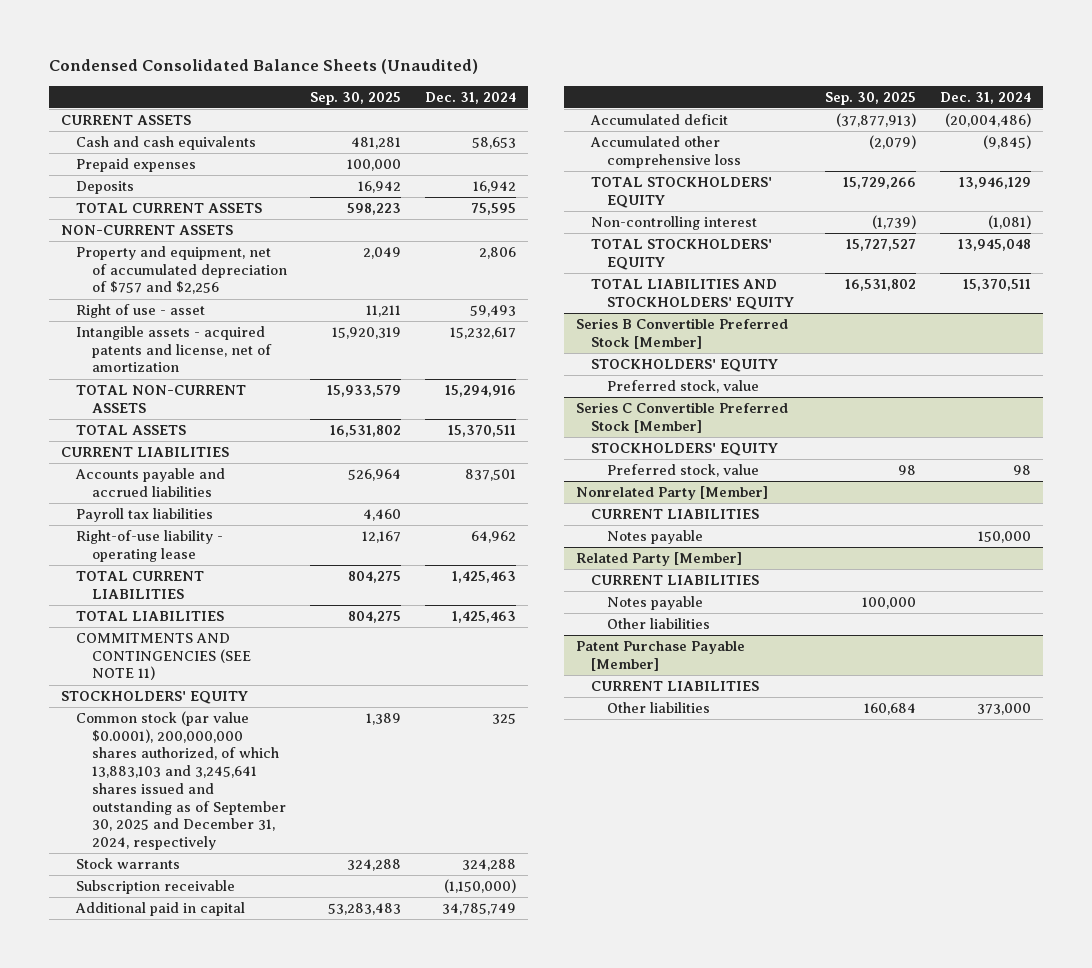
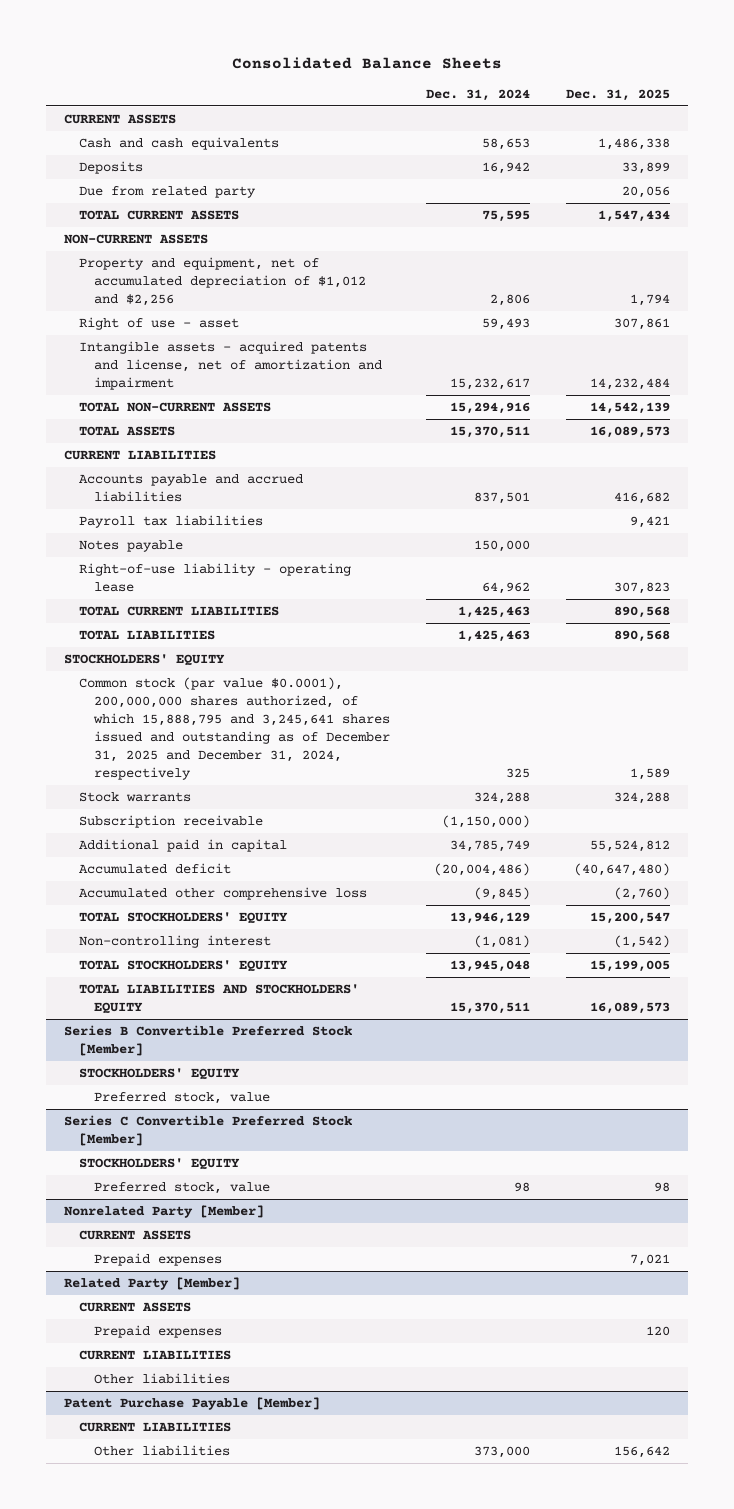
[48,59,478,75] Condensed Consolidated Balance Sheets (Unaudited) -> [232,56,503,69] Consolidated Balance Sheets
[310,91,402,105] Sep. 30, 2025 -> none
none -> [566,88,671,101] Dec. 31, 2025
[76,158,197,173] Prepaid expenses -> none
none -> [79,185,257,198] Due from related party
[76,246,287,295] Property and equipment, net of accumulated depreciation of $757 and $2,256 -> [79,256,367,306] Property and equipment, net of accumulated depreciation of $1,012 and $2,256
[76,326,272,373] Intangible assets - acquired patents and license, net of amortization -> [79,340,383,390] Intangible assets - acquired patents and license, net of amortization and impairment
none -> [79,539,184,552] Notes payable
[76,633,251,681] COMMITMENTS AND CONTINGENCIES (SEE NOTE 11) -> none
[76,711,286,850] Common stock (par value $0.0001), 200,000,000 shares authorized, of which 13,883,103 and 3,245,641 shares issued and outstanding as of September 30, 2025 and December 31, 2024, respectively -> [79,676,391,780] Common stock (par value $0.0001), 200,000,000 shares authorized, of which 15,888,795 and 3,245,641 shares issued and outstanding as of December 31, 2025 and December 31, 2024, respectively
[591,509,760,520] CURRENT LIABILITIES -> none
[606,530,703,545] Notes payable -> none
none -> [79,1229,192,1240] CURRENT ASSETS
none -> [94,1252,223,1266] Prepaid expenses
none -> [79,1301,192,1312] CURRENT ASSETS
none -> [94,1324,223,1338] Prepaid expenses
[606,596,703,611] Notes payable -> none

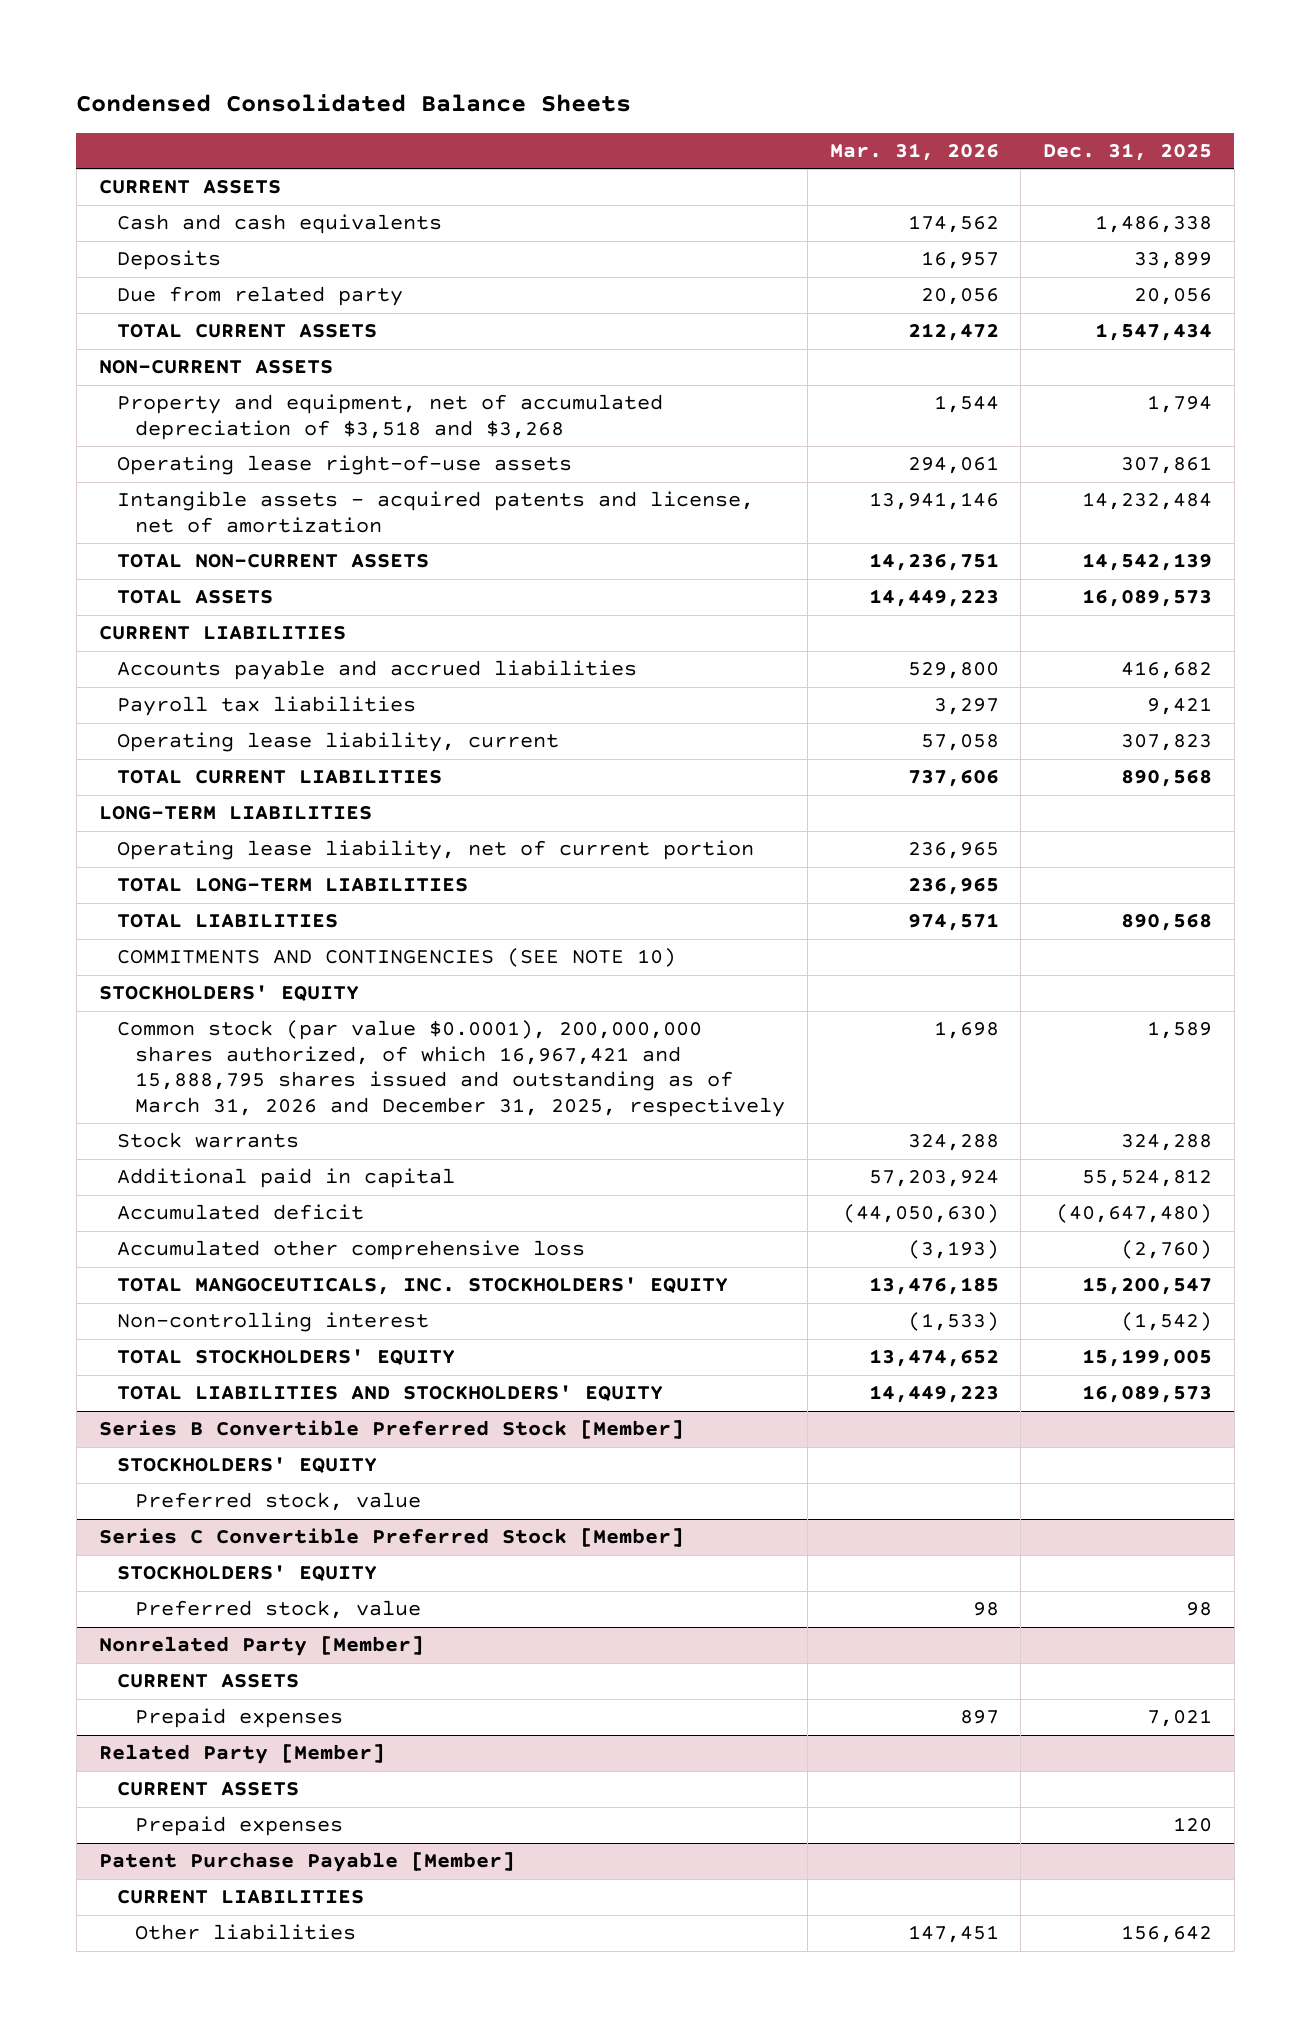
[232,56,503,69] Consolidated Balance Sheets -> [76,93,632,112] Condensed Consolidated Balance Sheets
[426,88,531,101] Dec. 31, 2024 -> none
none -> [829,142,999,161] Mar. 31, 2026
[79,256,367,306] Property and equipment, net of accumulated depreciation of $1,012 and $2,256 -> [116,394,663,440] Property and equipment, net of accumulated depreciation of $3,518 and $3,268
[79,316,240,330] Right of use - asset -> [116,455,572,476] Operating lease right-of-use assets
[79,340,383,390] Intangible assets - acquired patents and license, net of amortization and impairment -> [116,491,754,533] Intangible assets - acquired patents and license, net of amortization
[79,539,184,552] Notes payable -> none
[79,562,352,592] Right-of-use liability - operating lease -> [116,732,559,753] Operating lease liability, current
none -> [98,806,372,821] LONG-TERM LIABILITIES
none -> [116,840,754,861] Operating lease liability, net of current portion
none -> [116,878,468,893] TOTAL LONG-TERM LIABILITIES
none -> [116,948,676,968] COMMITMENTS AND CONTINGENCIES (SEE NOTE 10)
[79,676,391,780] Common stock (par value $0.0001), 200,000,000 shares authorized, of which 15,888,795 and 3,245,641 shares issued and outstanding as of December 31, 2025 and December 31, 2024, respectively -> [116,1020,786,1117] Common stock (par value $0.0001), 200,000,000 shares authorized, of which 16,967,421 and 15,888,795 shares issued and outstanding as of March 31, 2026 and December 31, 2025, respectively
[79,814,264,828] Subscription receivable -> none
[79,911,289,924] TOTAL STOCKHOLDERS' EQUITY -> [116,1277,728,1296] TOTAL MANGOCEUTICALS, INC. STOCKHOLDERS' EQUITY
[79,1349,232,1360] CURRENT LIABILITIES -> none
[94,1372,231,1384] Other liabilities -> none

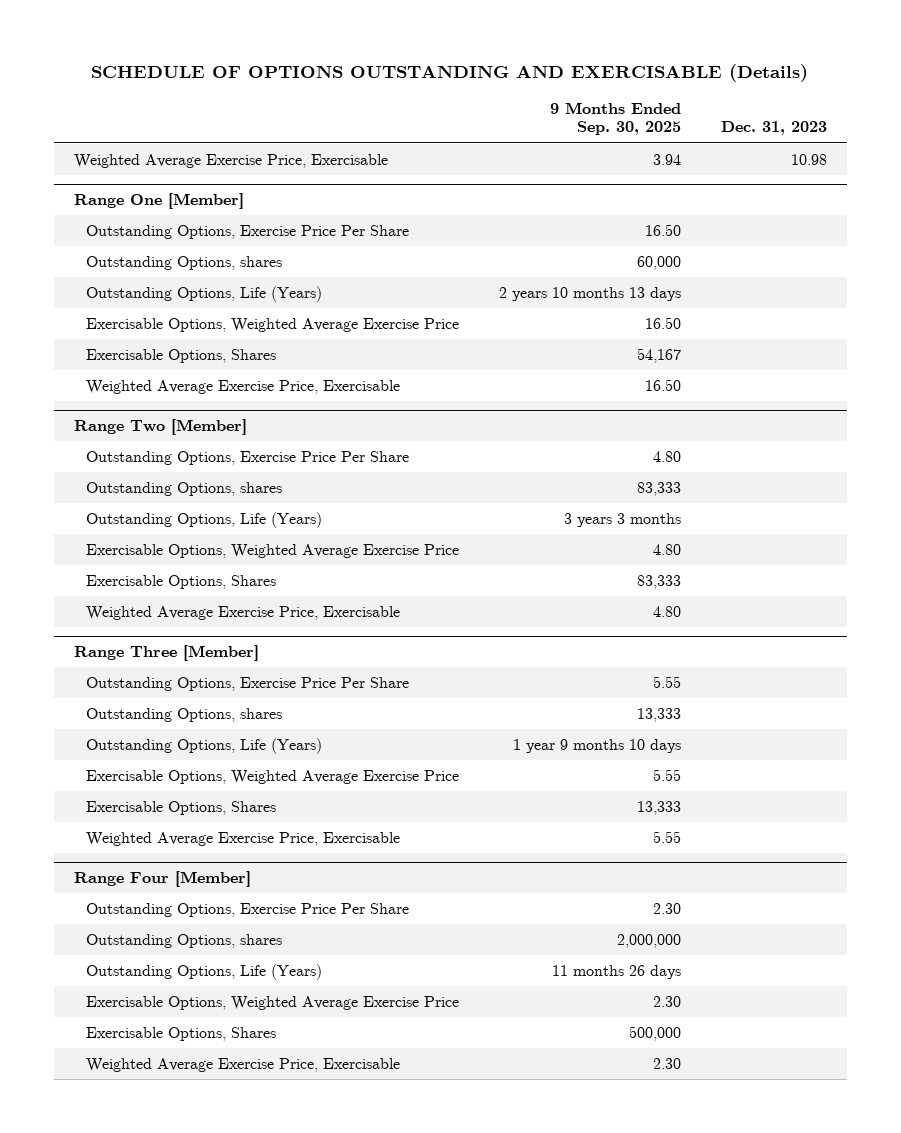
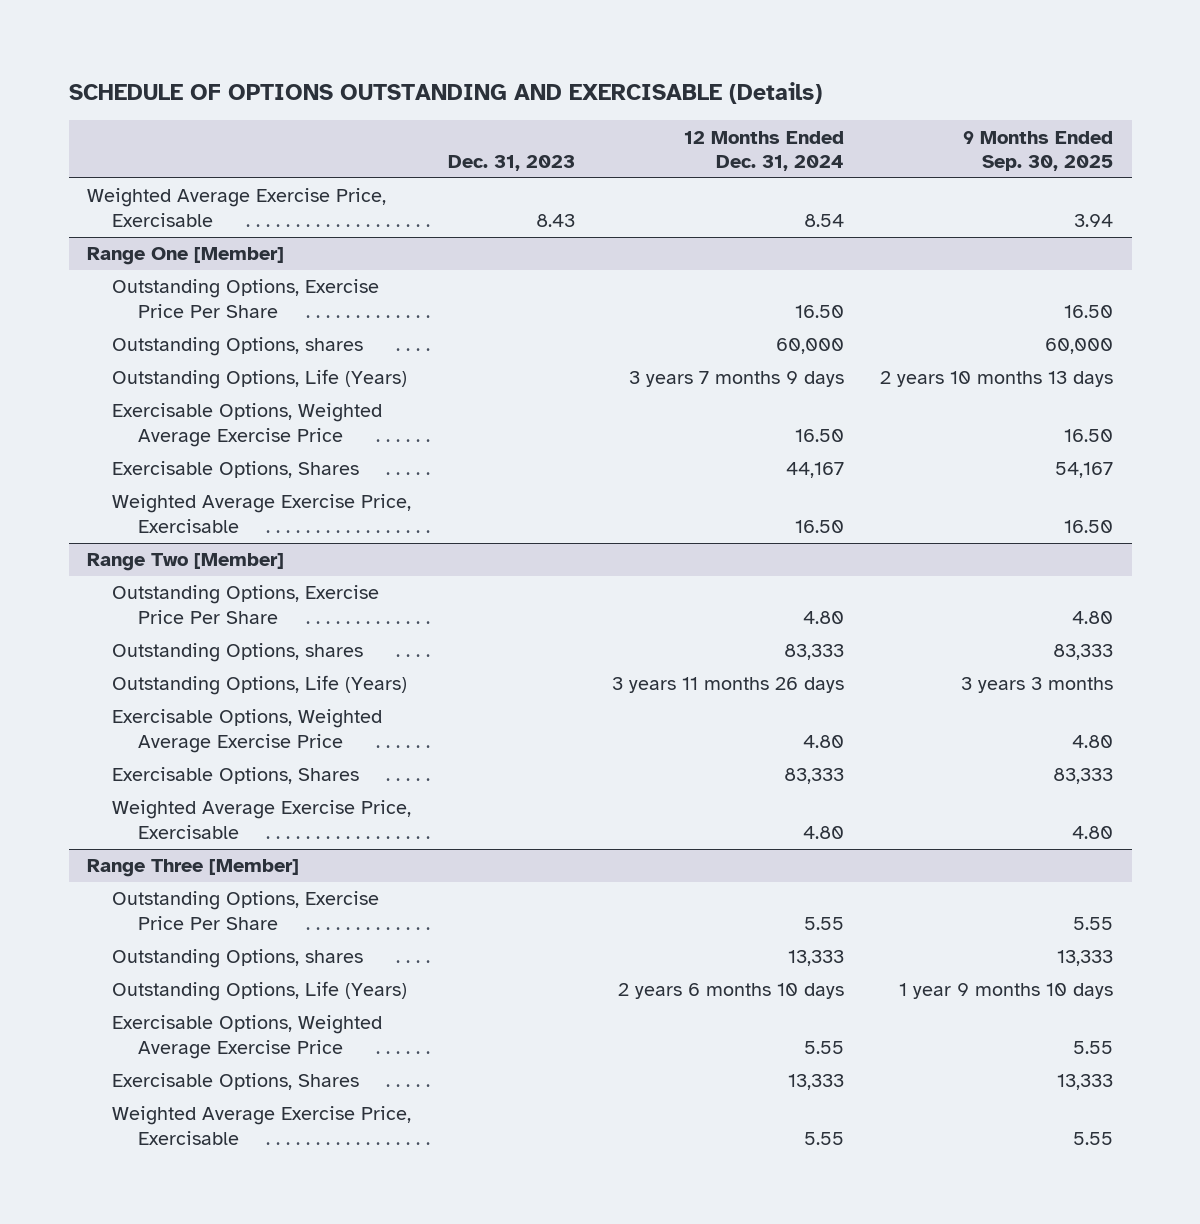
none -> [683,130,844,172] 12 Months Ended Dec. 31, 2024
[790,153,827,165] 10.98 -> [536,213,576,227] 8.43
[73,870,251,887] Range Four [Member] -> none
[85,902,409,917] Outstanding Options, Exercise Price Per Share -> none
[85,933,282,948] Outstanding Options, shares -> none
[85,963,322,980] Outstanding Options, Life (Years) -> none
[85,995,459,1010] Exercisable Options, Weighted Average Exercise Price -> none
[85,1026,276,1041] Exercisable Options, Shares -> none
[85,1057,400,1072] Weighted Average Exercise Price, Exercisable -> none

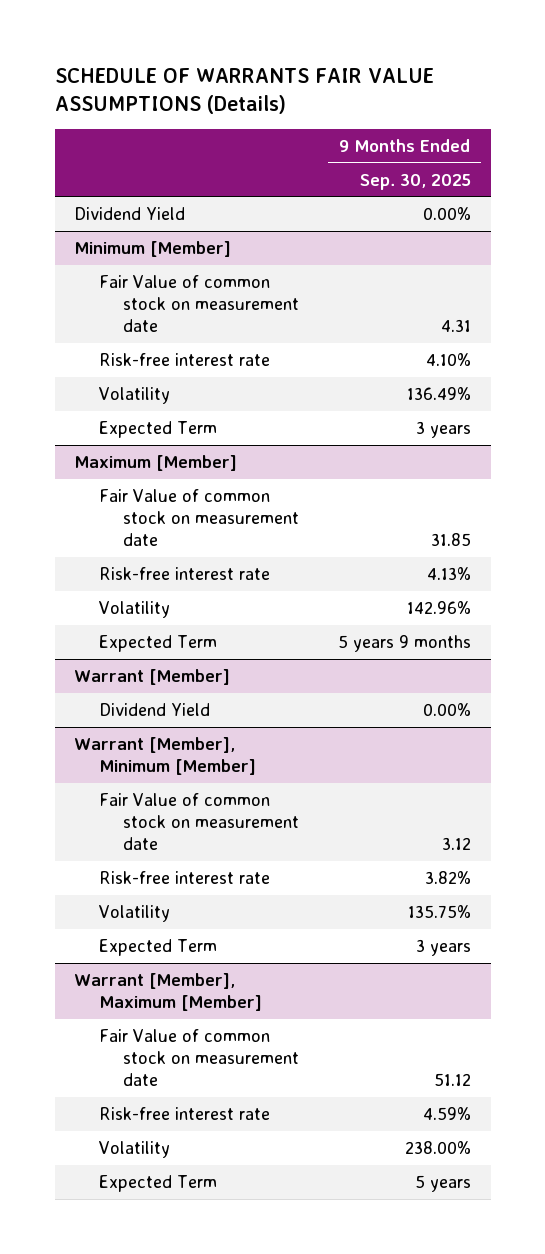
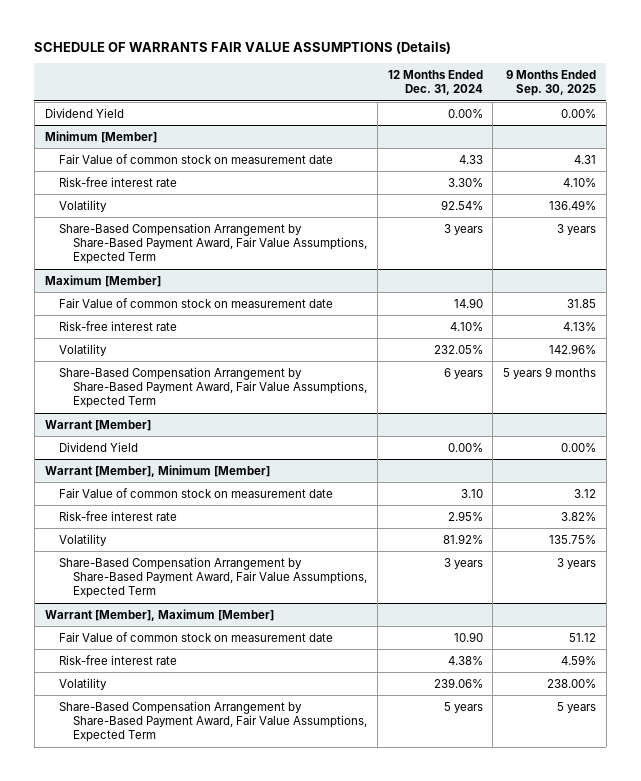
none -> [387,69,483,96] 12 Months Ended Dec. 31, 2024
[98,420,217,438] Expected Term -> [59,222,368,265] Share-Based Compensation Arrangement by Share-Based Payment Award, Fair Value Assumptions, Expected Term
[98,634,217,652] Expected Term -> [59,366,368,409] Share-Based Compensation Arrangement by Share-Based Payment Award, Fair Value Assumptions, Expected Term
[98,938,217,956] Expected Term -> [59,556,368,599] Share-Based Compensation Arrangement by Share-Based Payment Award, Fair Value Assumptions, Expected Term
[98,1174,217,1192] Expected Term -> [59,700,368,743] Share-Based Compensation Arrangement by Share-Based Payment Award, Fair Value Assumptions, Expected Term

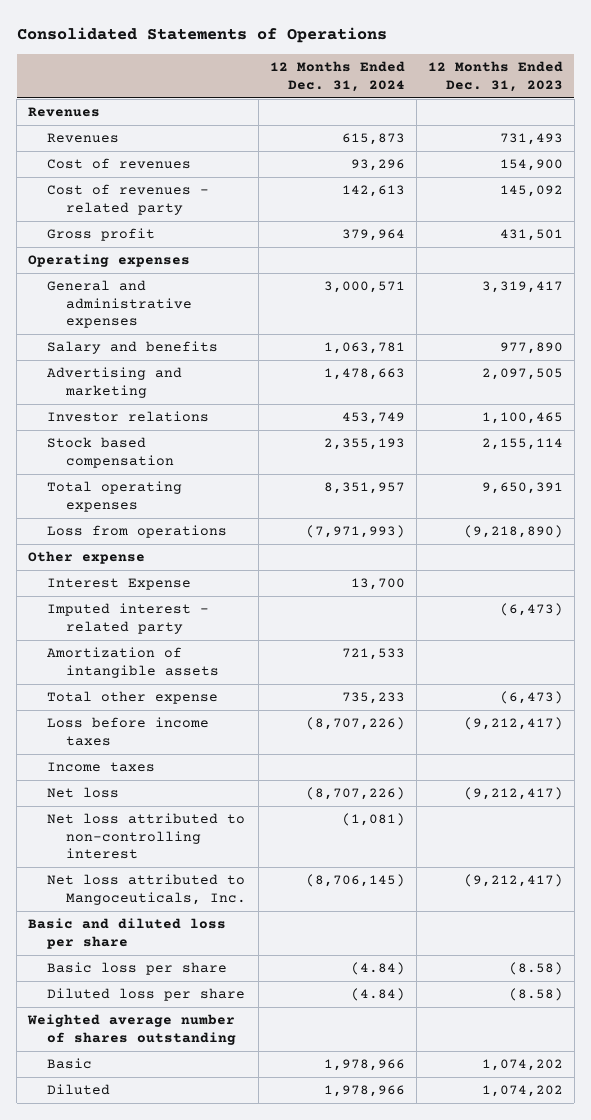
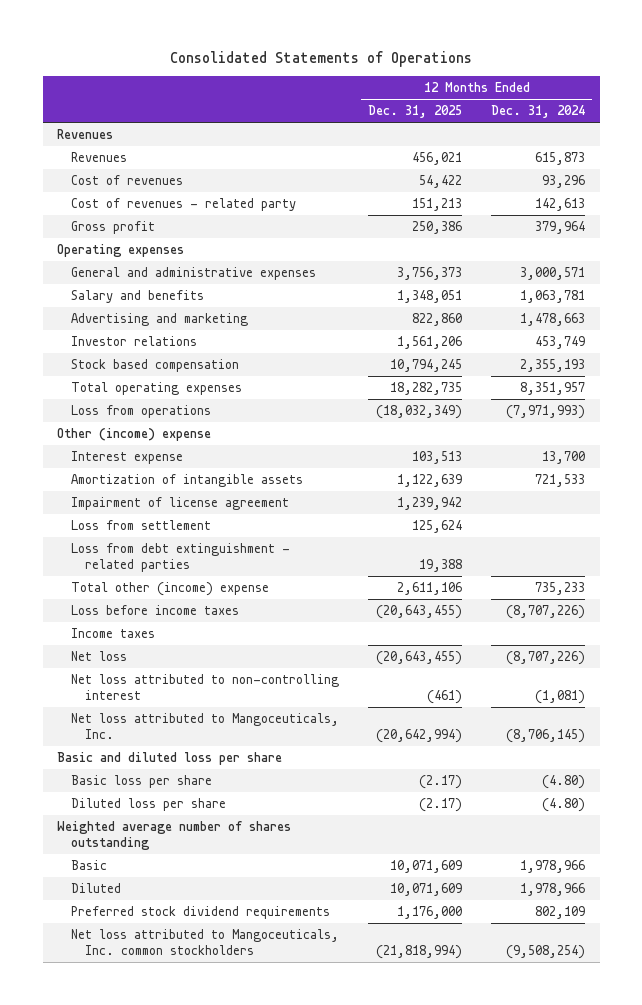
[427,61,563,92] 12 Months Ended Dec. 31, 2023 -> none
none -> [368,105,463,119] Dec. 31, 2025
[47,603,210,634] Imputed interest - related party -> none
[28,551,146,565] Other expense -> [57,427,212,441] Other (income) expense
[47,578,192,591] Interest Expense -> [71,450,184,464] Interest expense
none -> [71,496,290,510] Impairment of license agreement
none -> [71,519,212,530] Loss from settlement
none -> [71,542,291,573] Loss from debt extinguishment - related parties
[47,691,219,705] Total other expense -> [71,581,270,596] Total other (income) expense
[350,962,405,976] (4.84) -> [542,774,586,789] (4.80)
[350,988,405,1002] (4.84) -> [542,797,586,812] (4.80)
none -> [71,905,331,919] Preferred stock dividend requirements
none -> [71,928,340,956] Net loss attributed to Mangoceuticals, Inc. common stockholders

